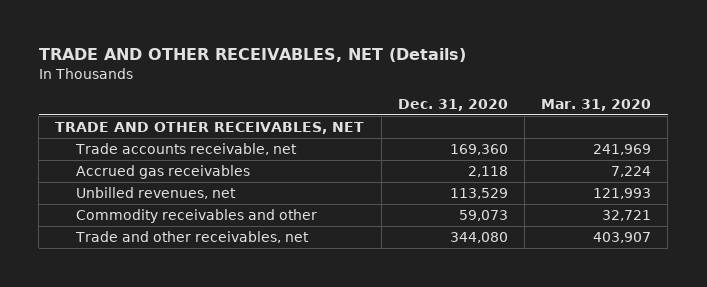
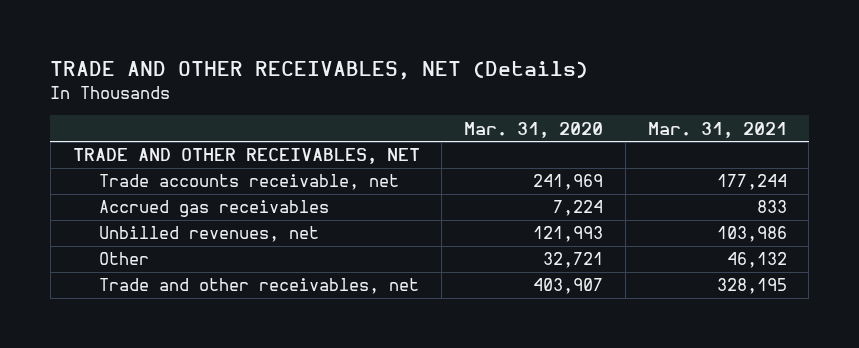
[397,98,508,111] Dec. 31, 2020 -> none
none -> [647,121,787,138] Mar. 31, 2021
[75,209,317,224] Commodity receivables and other -> [98,252,149,266] Other

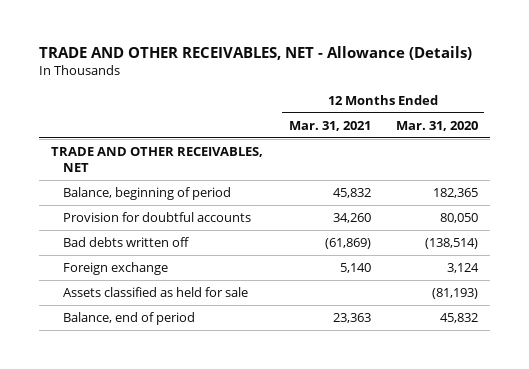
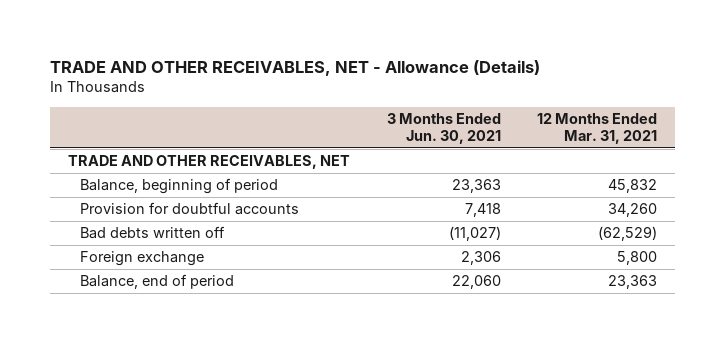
[395,120,478,131] Mar. 31, 2020 -> none
none -> [386,112,501,144] 3 Months Ended Jun. 30, 2021
[62,286,248,297] Assets classified as held for sale -> none
[324,237,371,249] (61,869) -> [597,226,657,242] (62,529)
[339,262,371,273] 5,140 -> [616,251,657,266] 5,800

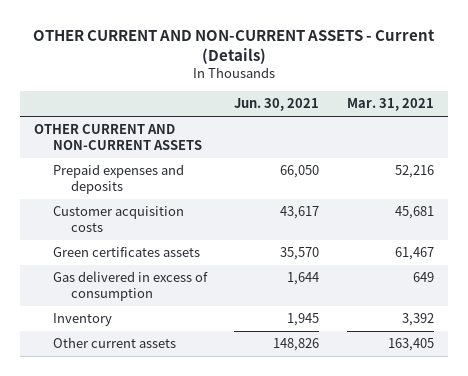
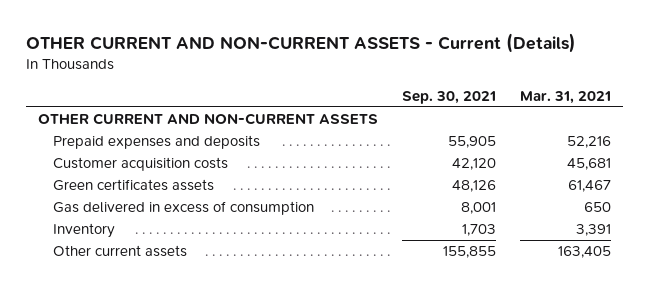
[234,98,320,112] Jun. 30, 2021 -> none
none -> [402,90,497,104] Sep. 30, 2021
[412,272,434,283] 649 -> [584,202,612,213] 650
[401,313,434,327] 3,392 -> [576,224,612,237] 3,391

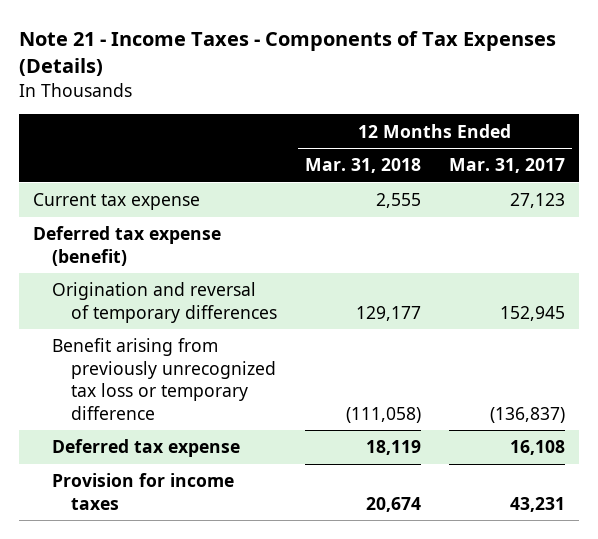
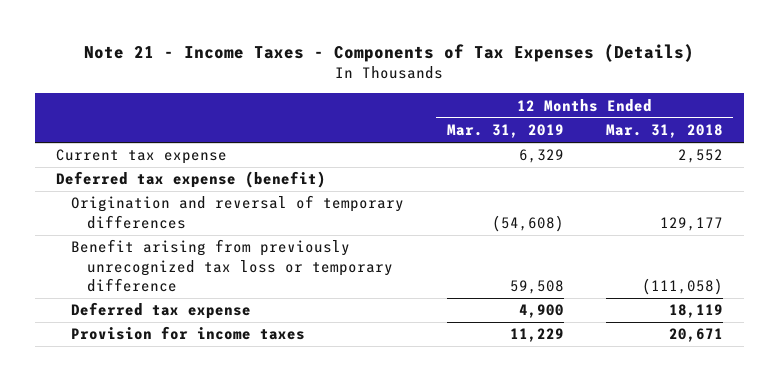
[448,158,565,174] Mar. 31, 2017 -> none
none -> [446,124,564,139] Mar. 31, 2019
[375,193,421,209] 2,555 -> [677,149,723,164] 2,552
[365,496,421,512] 20,674 -> [668,328,723,343] 20,671

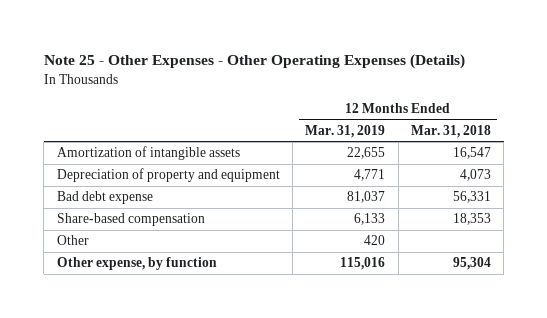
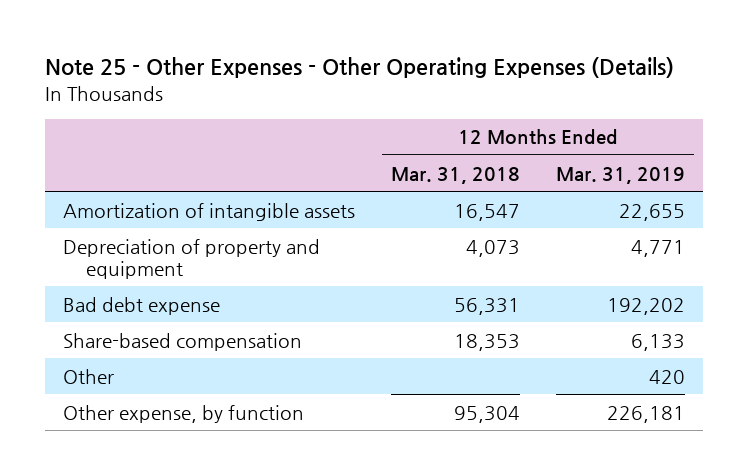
[347,191,386,204] 81,037 -> [607,297,686,315] 192,202
[340,257,386,271] 115,016 -> [607,405,686,423] 226,181

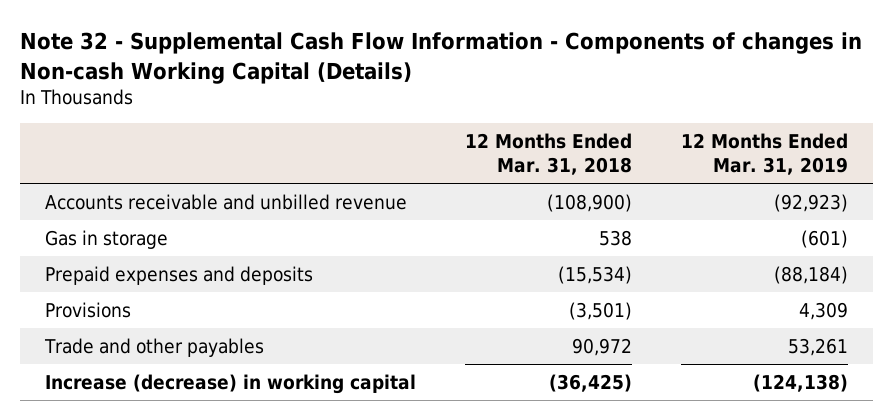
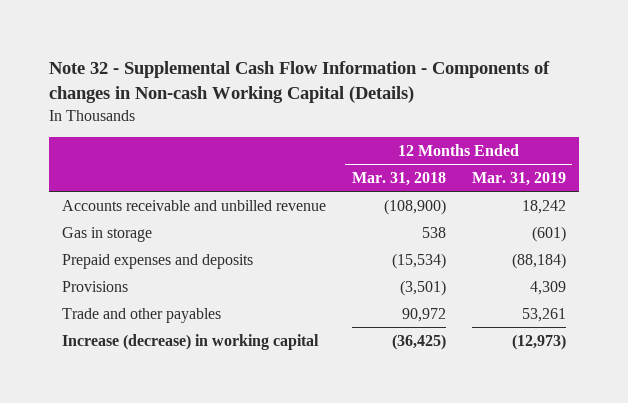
[773,193,848,212] (92,923) -> [521,199,566,214] 18,242
[752,373,848,392] (124,138) -> [511,333,566,350] (12,973)

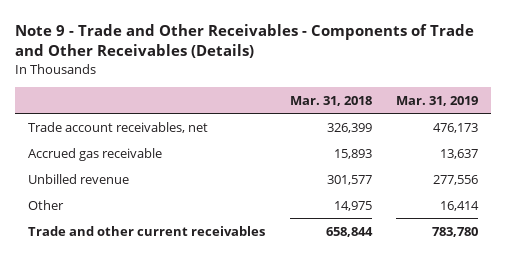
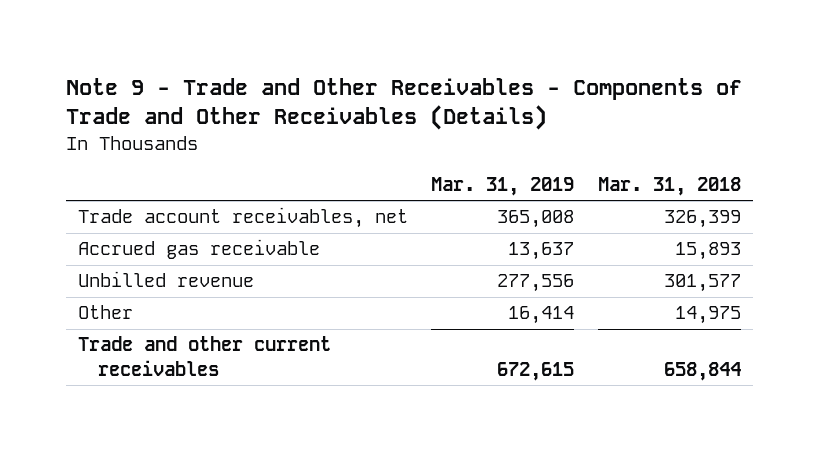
[433,122,479,133] 476,173 -> [497,210,575,229] 365,008
[432,226,479,237] 783,780 -> [497,361,575,381] 672,615

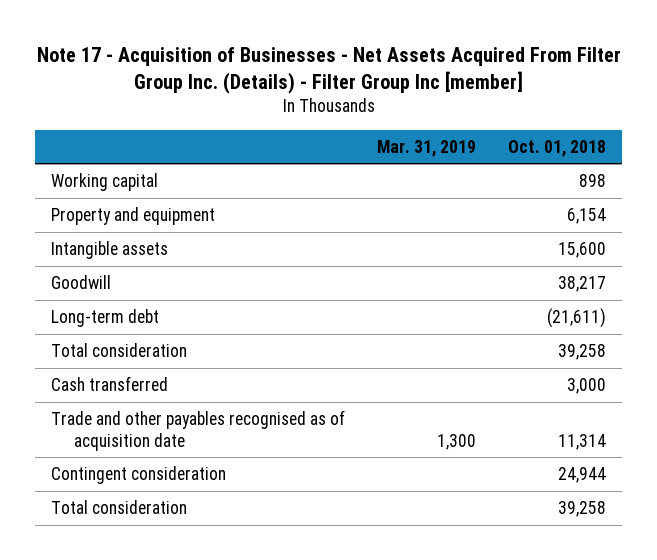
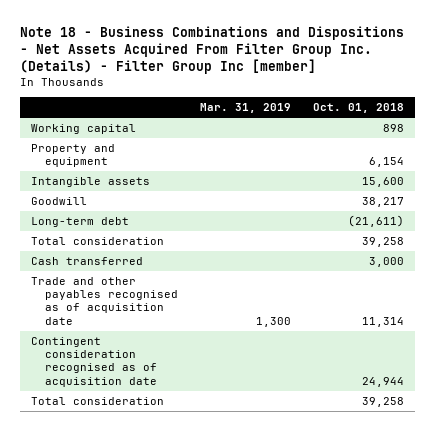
[36,46,621,94] Note 17 - Acquisition of Businesses - Net Assets Acquired From Filter Group Inc. (Details) - Filter Group Inc [member] -> [19,26,404,75] Note 18 - Business Combinations and Dispositions - Net Assets Acquired From Filter Group Inc. (Details) - Filter Group Inc [member]
[50,465,226,484] Contingent consideration -> [30,336,157,387] Contingent consideration recognised as of acquisition date

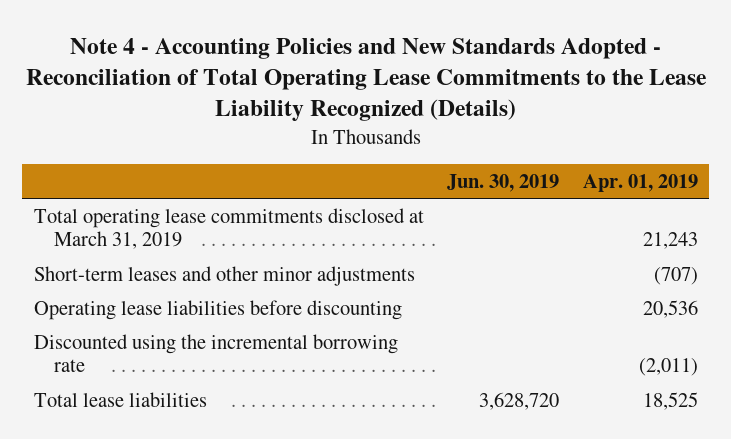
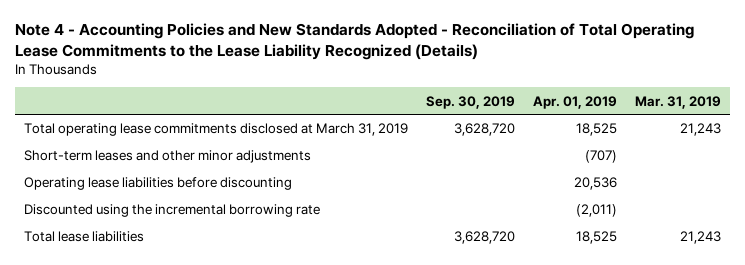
[447,173,560,192] Jun. 30, 2019 -> none
none -> [425,95,515,109] Sep. 30, 2019
none -> [635,95,722,109] Mar. 31, 2019
[642,232,698,250] 21,243 -> [576,123,618,137] 18,525

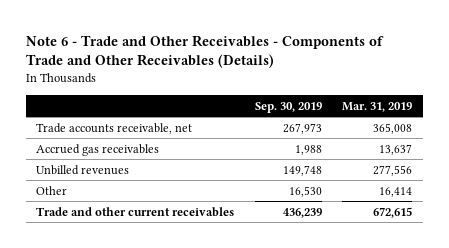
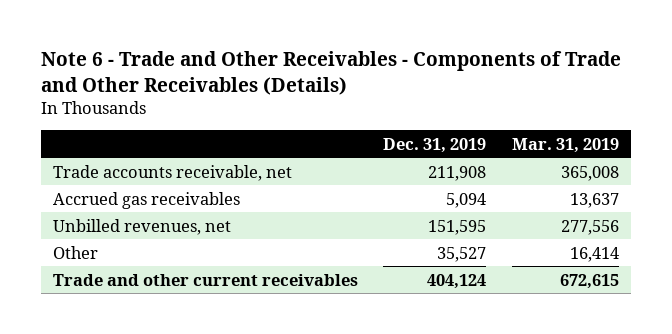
[254,101,322,113] Sep. 30, 2019 -> none
none -> [383,137,487,153] Dec. 31, 2019
[36,164,130,175] Unbilled revenues -> [53,218,232,235] Unbilled revenues, net

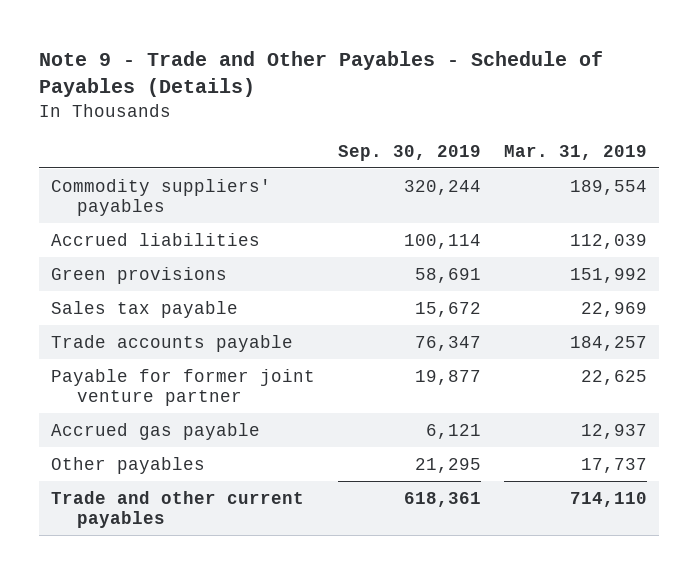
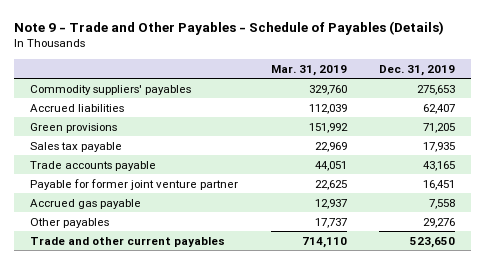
[337,144,481,161] Sep. 30, 2019 -> none
none -> [379,64,456,76] Dec. 31, 2019
[570,179,648,195] 189,554 -> [308,84,347,95] 329,760
[570,335,648,351] 184,257 -> [314,160,347,171] 44,051

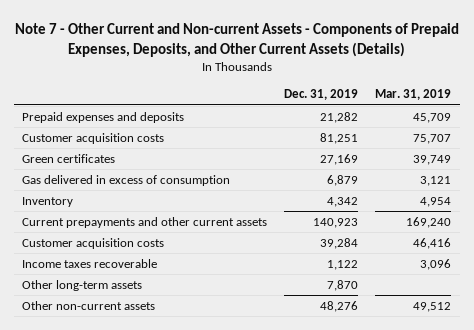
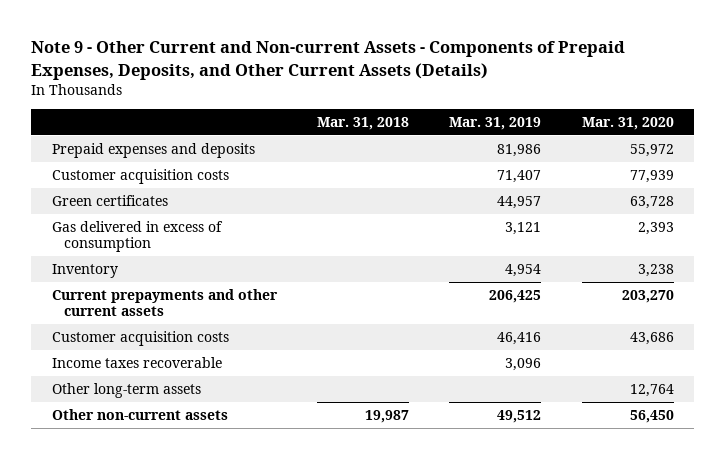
[14,22,459,57] Note 7 - Other Current and Non-current Assets - Components of Prepaid Expenses, Deposits, and Other Current Assets (Details) -> [31,41,626,80] Note 9 - Other Current and Non-current Assets - Components of Prepaid Expenses, Deposits, and Other Current Assets (Details)
[284,89,359,101] Dec. 31, 2019 -> none
none -> [316,116,409,130] Mar. 31, 2018
none -> [581,116,674,130] Mar. 31, 2020
[413,112,452,123] 45,709 -> [497,144,542,158] 81,986
[413,133,452,144] 75,707 -> [497,170,542,184] 71,407
[413,154,452,165] 39,749 -> [497,196,542,210] 44,957
[406,216,452,228] 169,240 -> [489,290,542,304] 206,425

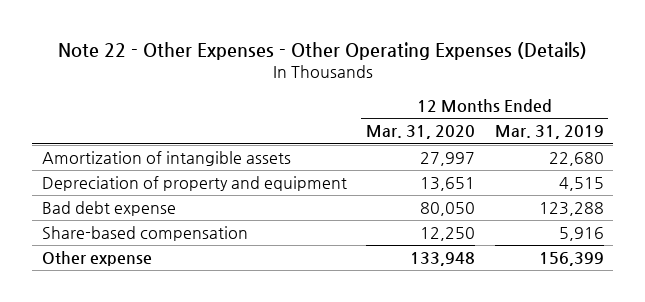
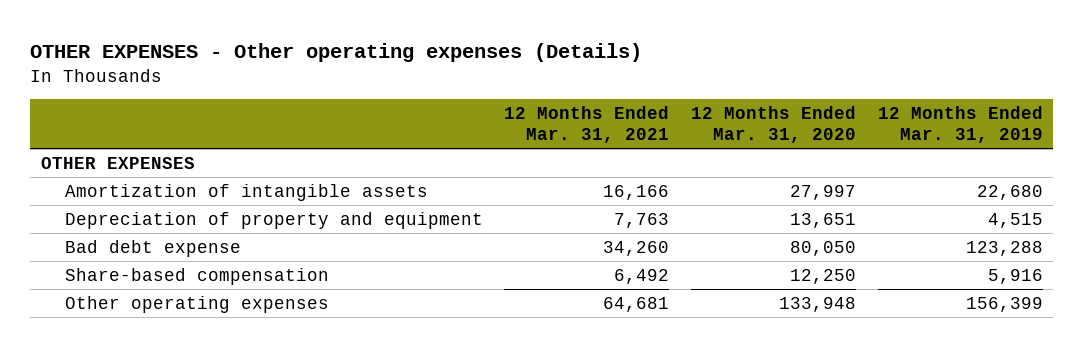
[57,42,587,61] Note 22 - Other Expenses - Other Operating Expenses (Details) -> [30,42,643,62] OTHER EXPENSES - Other operating expenses (Details)
none -> [504,106,670,144] 12 Months Ended Mar. 31, 2021
none -> [41,156,196,169] OTHER EXPENSES
[41,251,152,267] Other expense -> [64,295,329,313] Other operating expenses

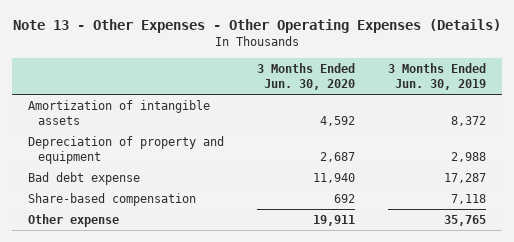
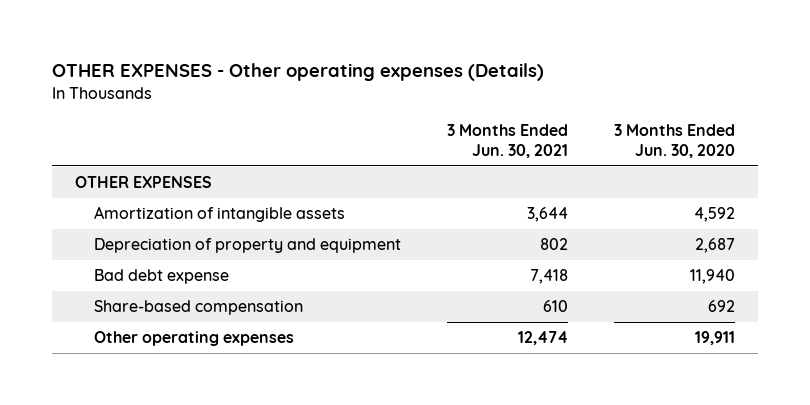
[12,19,501,34] Note 13 - Other Expenses - Other Operating Expenses (Details) -> [51,63,544,82] OTHER EXPENSES - Other operating expenses (Details)
[387,62,486,90] 3 Months Ended Jun. 30, 2019 -> none
none -> [447,124,569,159] 3 Months Ended Jun. 30, 2021
none -> [74,176,212,189] OTHER EXPENSES
[28,213,120,227] Other expense -> [94,331,295,347] Other operating expenses

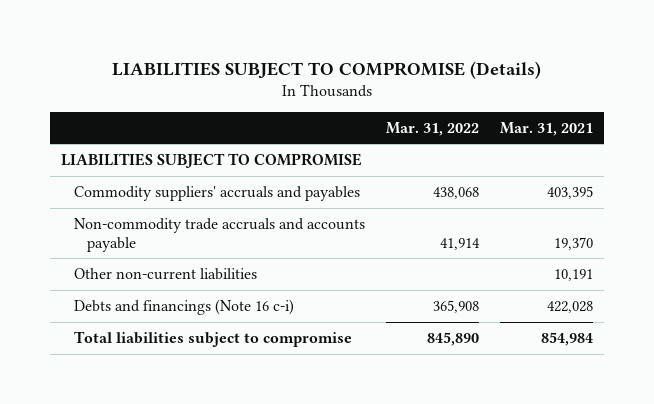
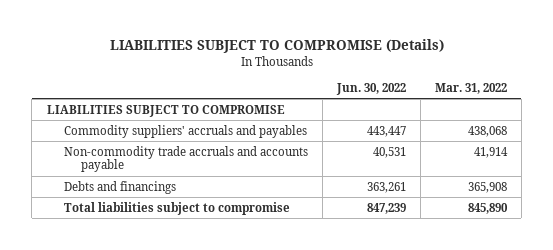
[500,121,594,136] Mar. 31, 2021 -> none
none -> [335,82,406,95] Jun. 30, 2022
[73,267,257,280] Other non-current liabilities -> none
[73,298,294,315] Debts and financings (Note 16 c-i) -> [63,180,176,194] Debts and financings

